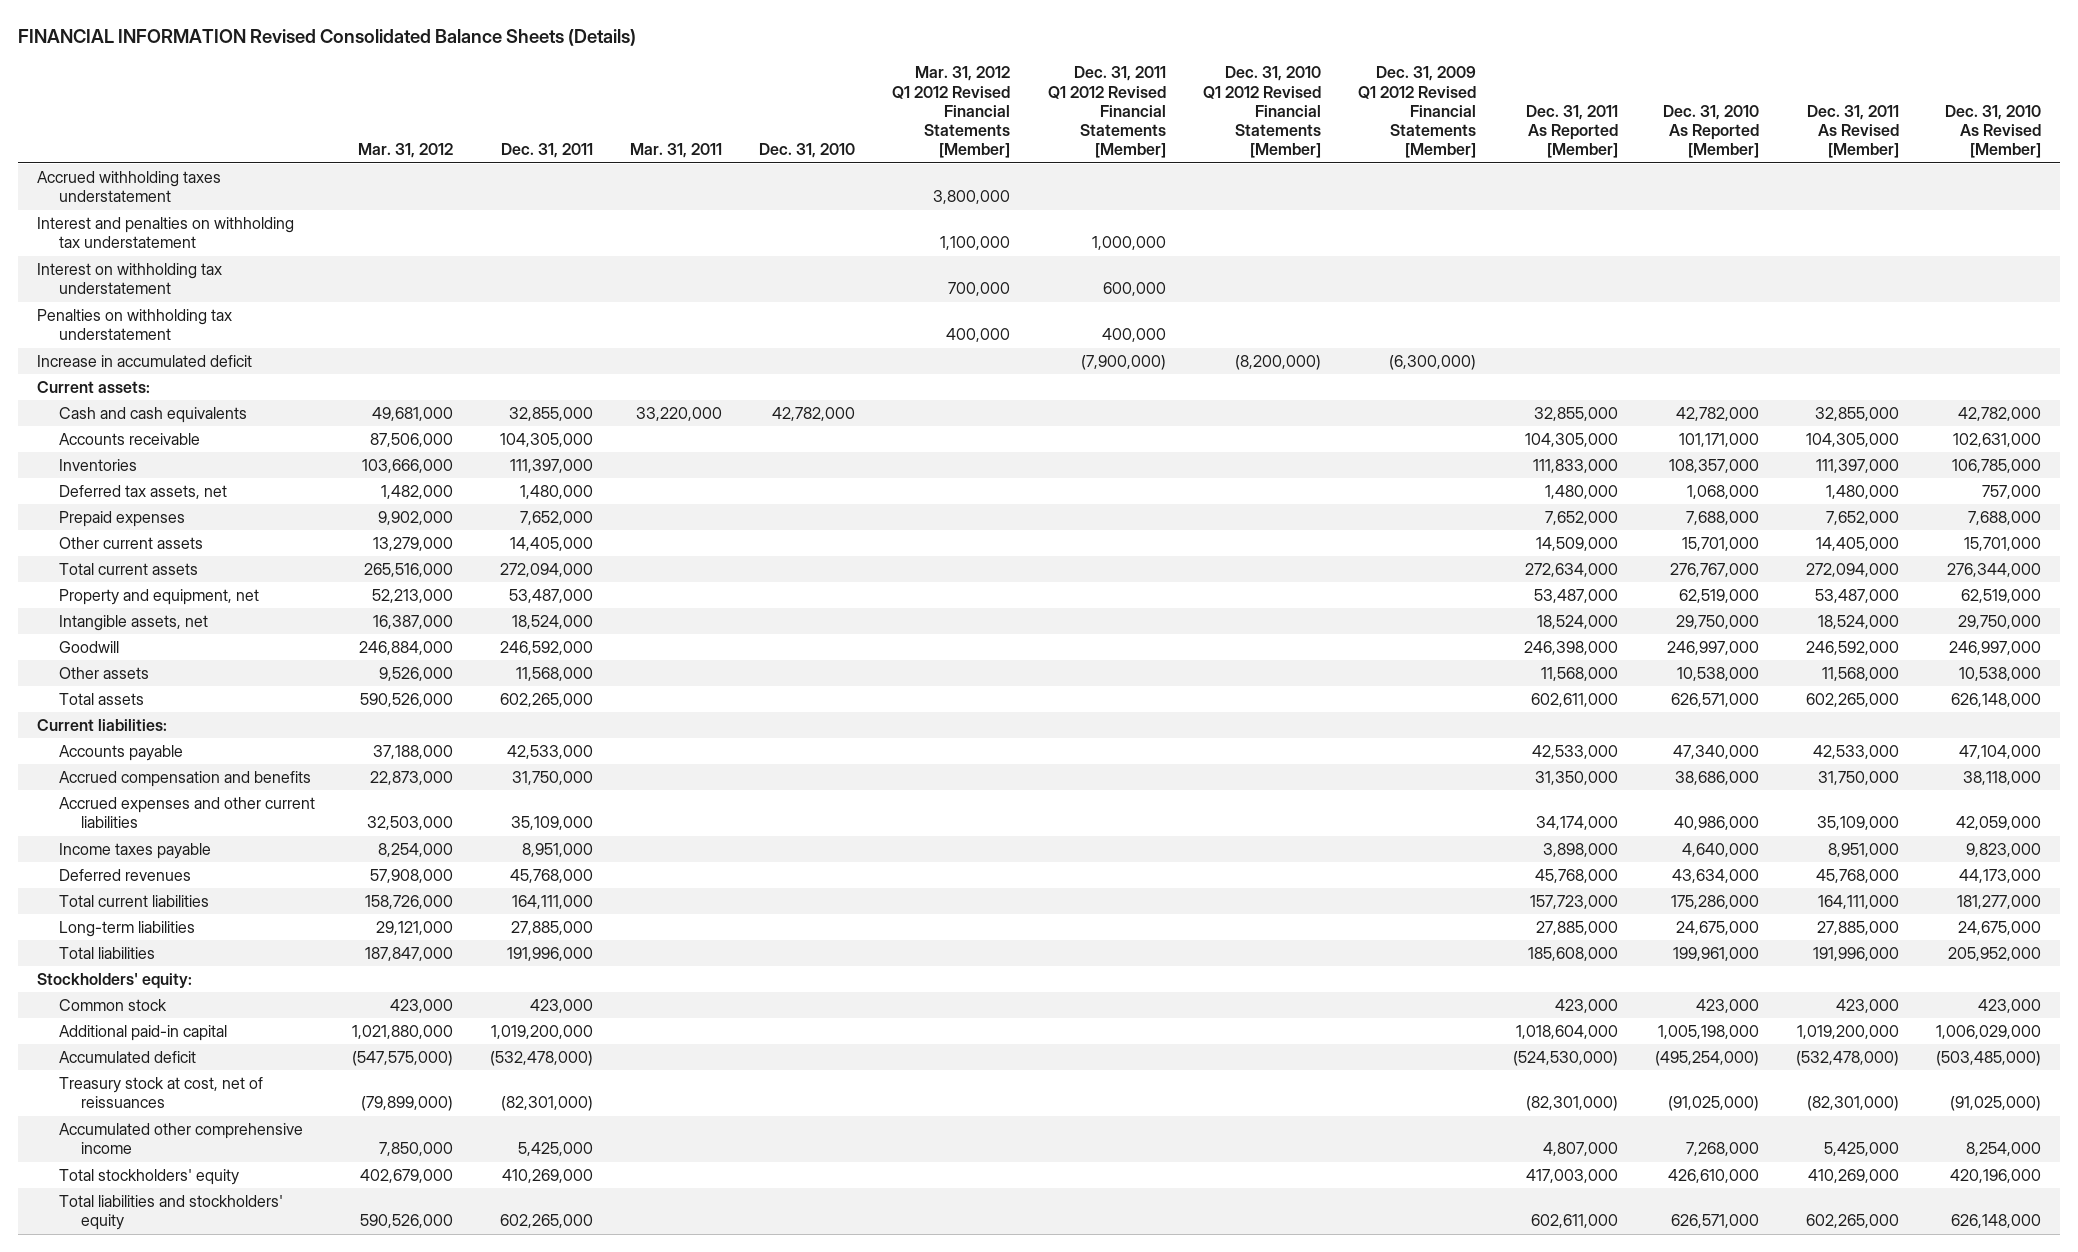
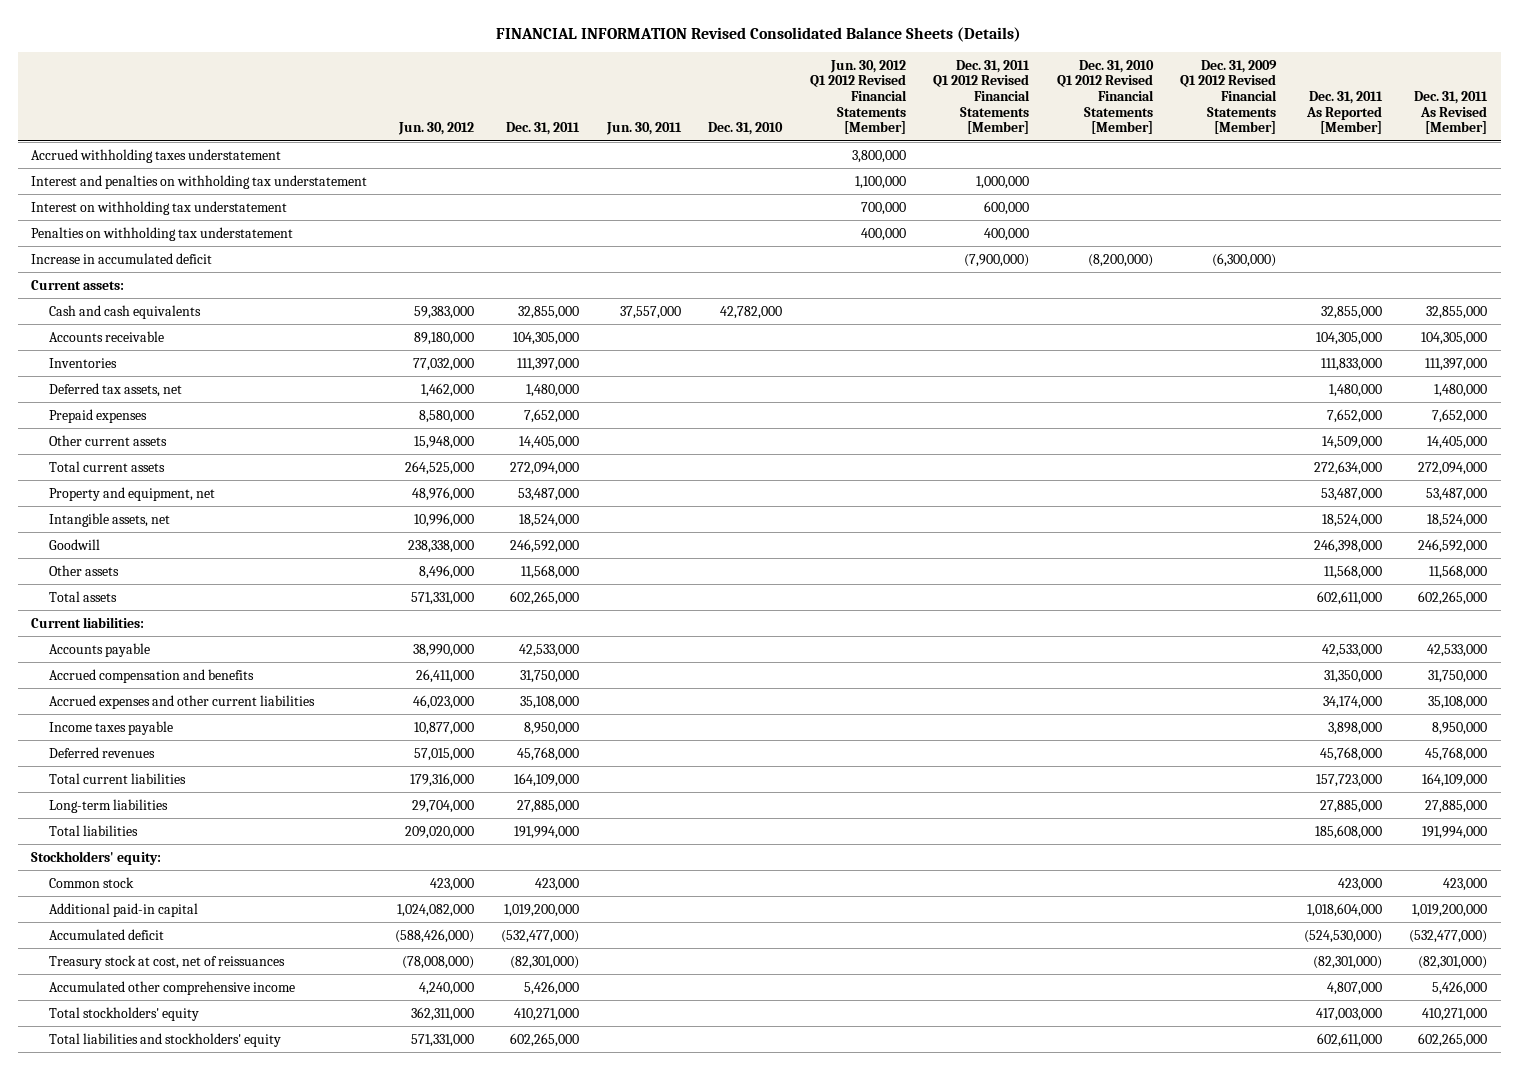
[357,143,453,159] Mar. 31, 2012 -> none
[630,143,723,159] Mar. 31, 2011 -> none
[892,66,1011,159] Mar. 31, 2012 Q1 2012 Revised Financial Statements [Member] -> none
[1663,104,1760,159] Dec. 31, 2010 As Reported [Member] -> none
[1945,104,2042,159] Dec. 31, 2010 As Revised [Member] -> none
none -> [397,122,474,136] Jun. 30, 2012
none -> [605,122,682,136] Jun. 30, 2011
none -> [809,59,907,135] Jun. 30, 2012 Q1 2012 Revised Financial Statements [Member]
[511,816,594,831] 35,109,000 -> [520,695,580,709] 35,108,000
[1817,816,1900,831] 35,109,000 -> [1428,695,1488,709] 35,108,000
[522,843,594,858] 8,951,000 -> [524,721,580,735] 8,950,000
[1828,843,1900,858] 8,951,000 -> [1432,721,1488,735] 8,950,000
[512,895,594,910] 164,111,000 -> [514,772,580,787] 164,109,000
[1818,895,1900,910] 164,111,000 -> [1422,772,1488,787] 164,109,000
[507,947,594,962] 191,996,000 -> [514,825,580,839] 191,994,000
[1813,947,1900,962] 191,996,000 -> [1422,825,1488,839] 191,994,000
[490,1051,594,1067] (532,478,000) -> [501,929,580,943] (532,477,000)
[1796,1051,1900,1067] (532,478,000) -> [1409,929,1488,943] (532,477,000)
[518,1142,594,1157] 5,425,000 -> [524,980,580,995] 5,426,000
[1824,1142,1900,1157] 5,425,000 -> [1432,980,1488,995] 5,426,000
[502,1169,594,1184] 410,269,000 -> [514,1007,580,1021] 410,271,000
[1808,1169,1900,1184] 410,269,000 -> [1422,1007,1488,1021] 410,271,000

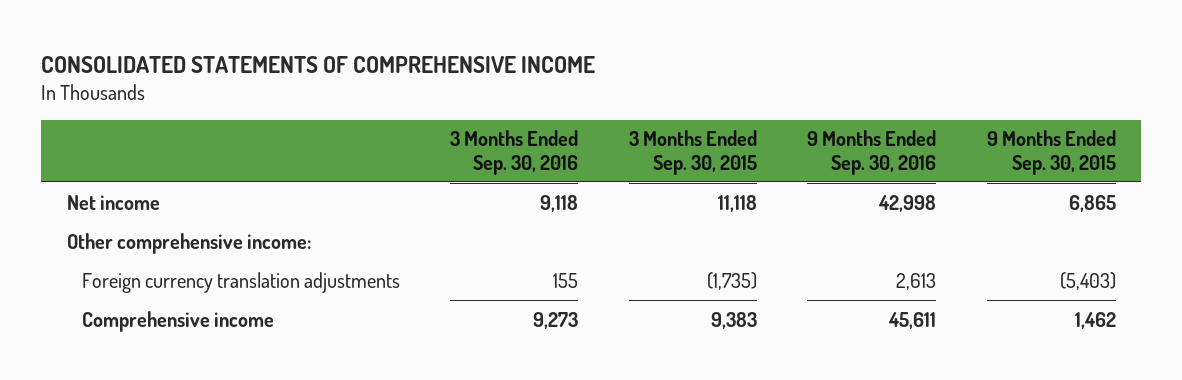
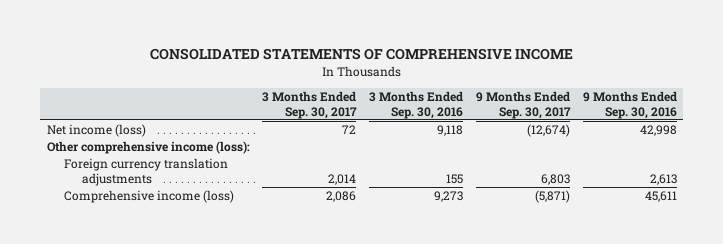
[628,130,757,175] 3 Months Ended Sep. 30, 2015 -> none
[986,130,1116,175] 9 Months Ended Sep. 30, 2015 -> none
none -> [262,91,358,119] 3 Months Ended Sep. 30, 2017
none -> [475,91,571,119] 9 Months Ended Sep. 30, 2017
[66,194,160,210] Net income -> [46,124,146,138] Net income (loss)
[66,232,311,254] Other comprehensive income: -> [46,141,250,155] Other comprehensive income (loss):
[81,310,274,332] Comprehensive income -> [64,190,235,204] Comprehensive income (loss)

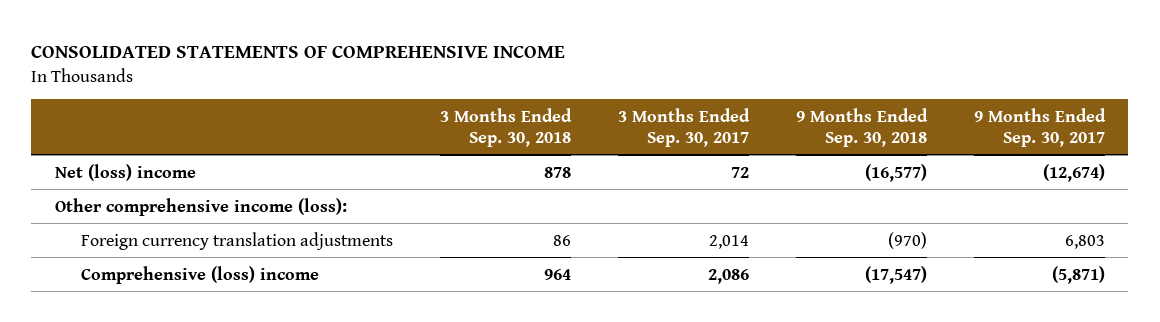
[369,91,464,119] 3 Months Ended Sep. 30, 2016 -> none
[582,91,677,119] 9 Months Ended Sep. 30, 2016 -> none
none -> [440,107,573,147] 3 Months Ended Sep. 30, 2018
none -> [796,107,929,147] 9 Months Ended Sep. 30, 2018
[46,124,146,138] Net income (loss) -> [54,163,196,181] Net (loss) income
[64,190,235,204] Comprehensive income (loss) -> [81,265,320,284] Comprehensive (loss) income

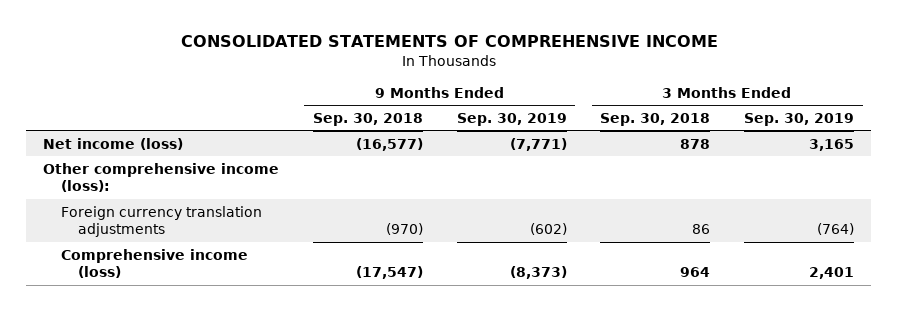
[618,107,751,147] 3 Months Ended Sep. 30, 2017 -> none
[974,107,1107,147] 9 Months Ended Sep. 30, 2017 -> none
none -> [456,112,567,126] Sep. 30, 2019
none -> [744,112,855,126] Sep. 30, 2019
[54,163,196,181] Net (loss) income -> [42,137,183,150] Net income (loss)
[81,265,320,284] Comprehensive (loss) income -> [60,248,248,279] Comprehensive income (loss)

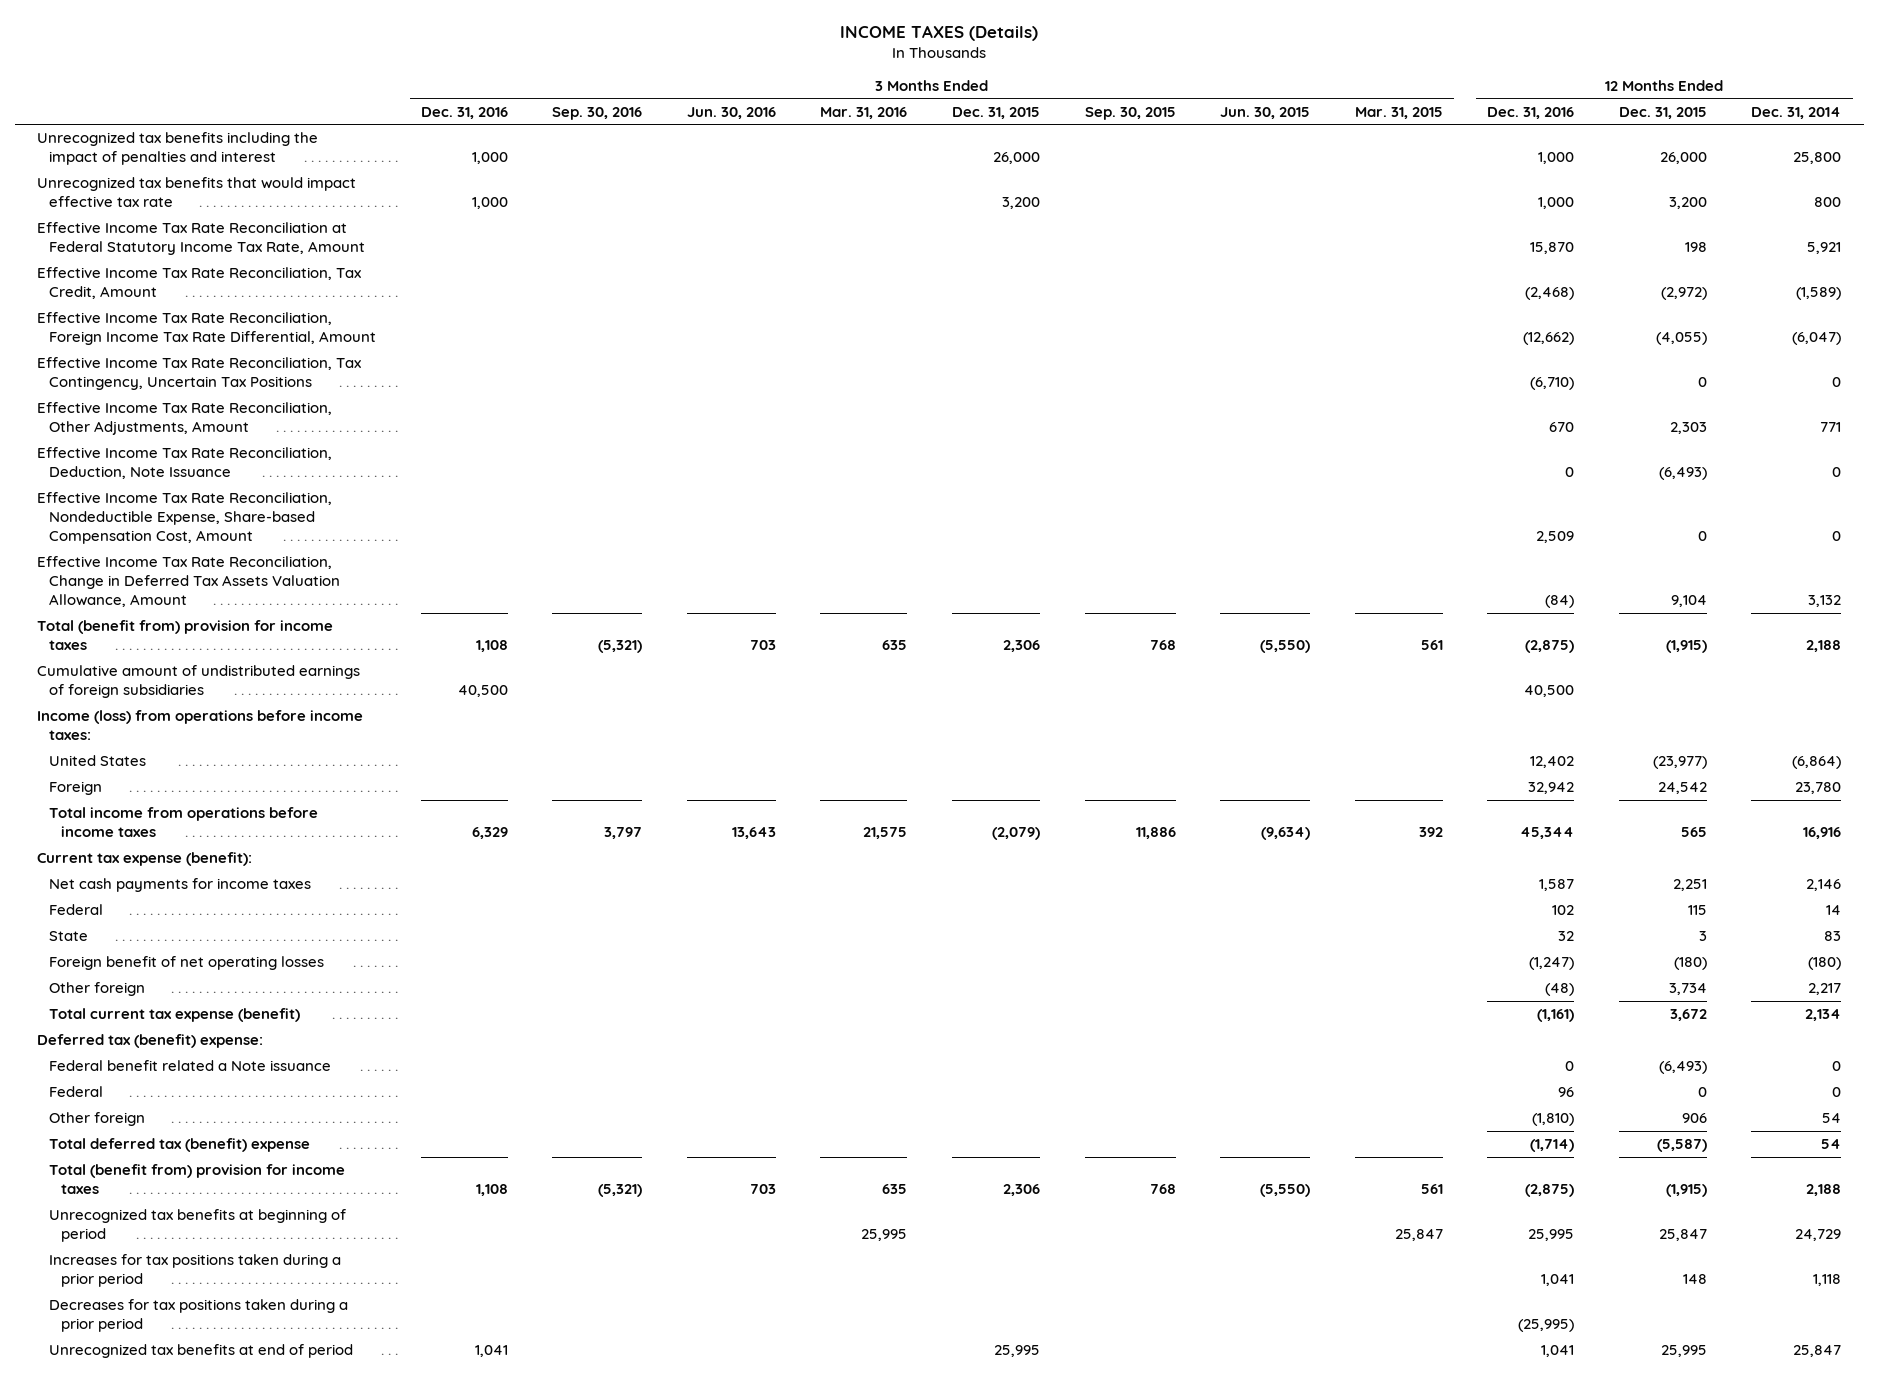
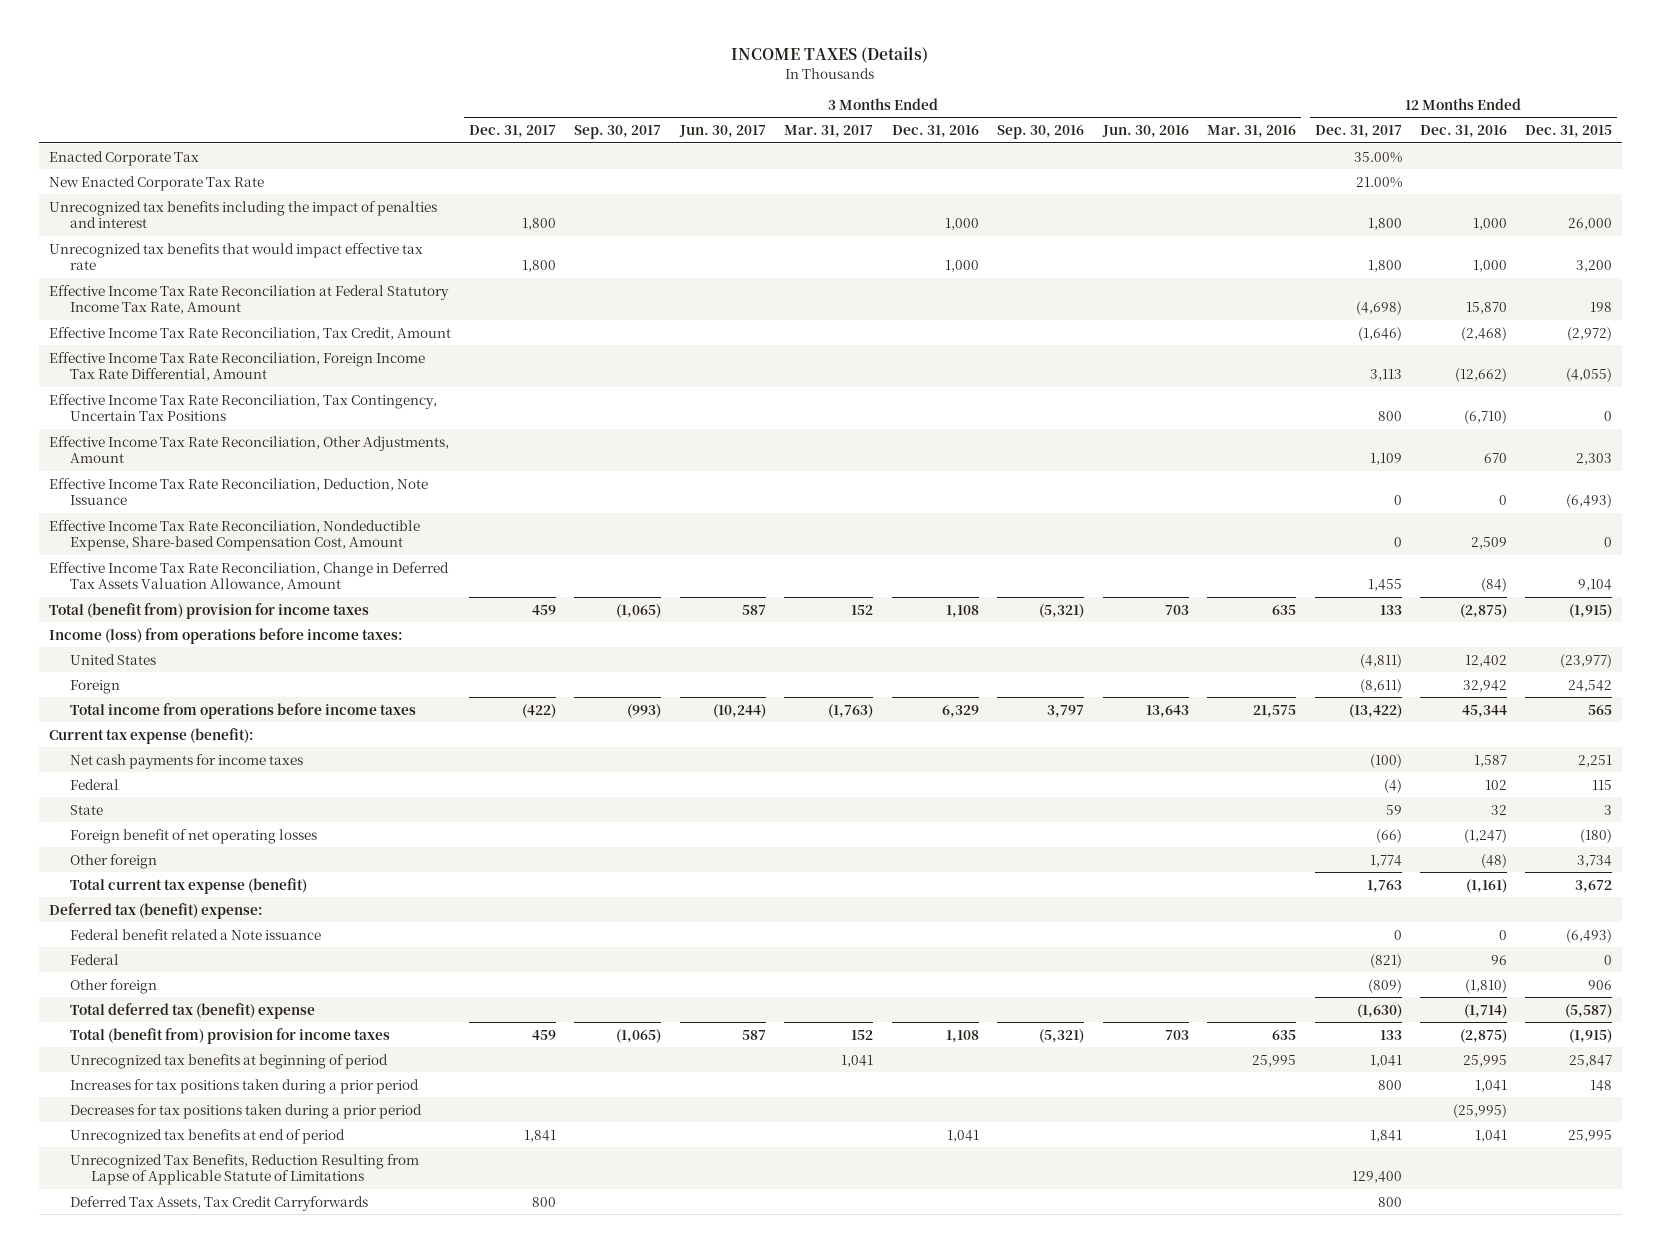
[951,106,1040,119] Dec. 31, 2015 -> none
[1084,106,1176,120] Sep. 30, 2015 -> none
[1220,106,1311,119] Jun. 30, 2015 -> none
[1354,106,1443,119] Mar. 31, 2015 -> none
[1751,106,1842,119] Dec. 31, 2014 -> none
none -> [469,124,557,138] Dec. 31, 2017
none -> [574,124,662,139] Sep. 30, 2017
none -> [678,124,766,138] Jun. 30, 2017
none -> [784,124,874,138] Mar. 31, 2017
none -> [1314,124,1402,138] Dec. 31, 2017
none -> [48,150,199,166] Enacted Corporate Tax
none -> [48,175,264,191] New Enacted Corporate Tax Rate
[37,665,361,699] Cumulative amount of undistributed earnings of foreign subsidiaries -> none
none -> [69,1153,419,1186] Unrecognized Tax Benefits, Reduction Resulting from Lapse of Applicable Statute of Limitations
none -> [69,1195,368,1211] Deferred Tax Assets, Tax Credit Carryforwards

